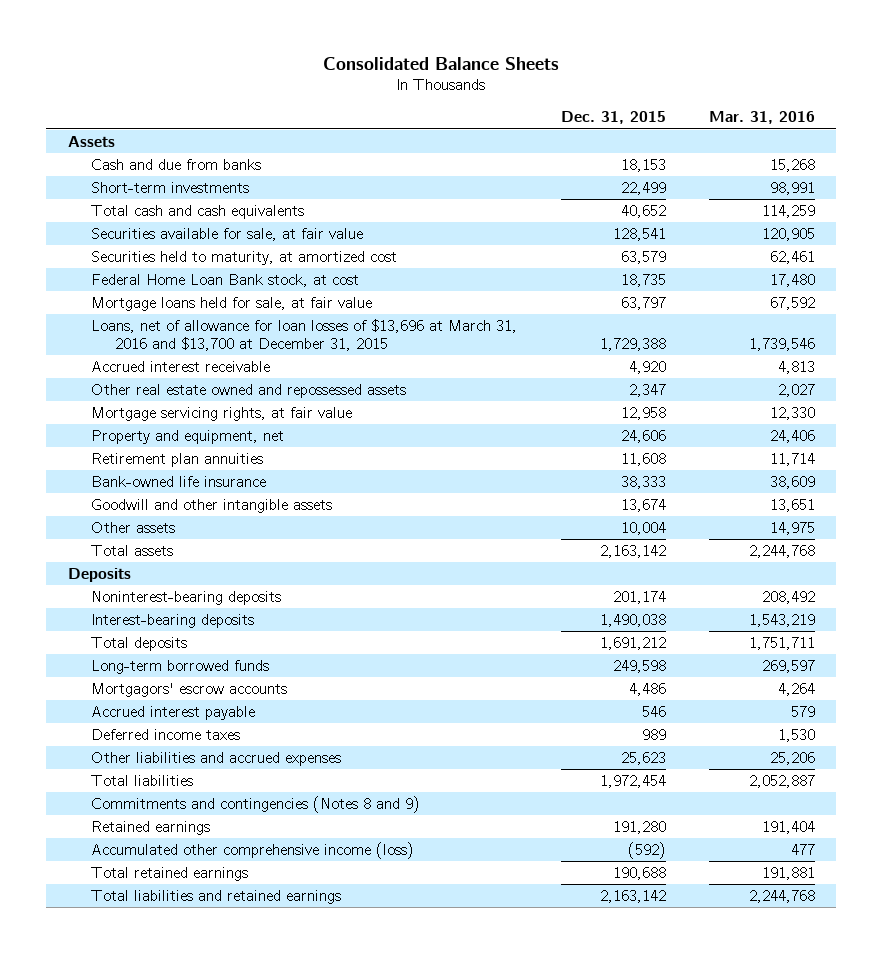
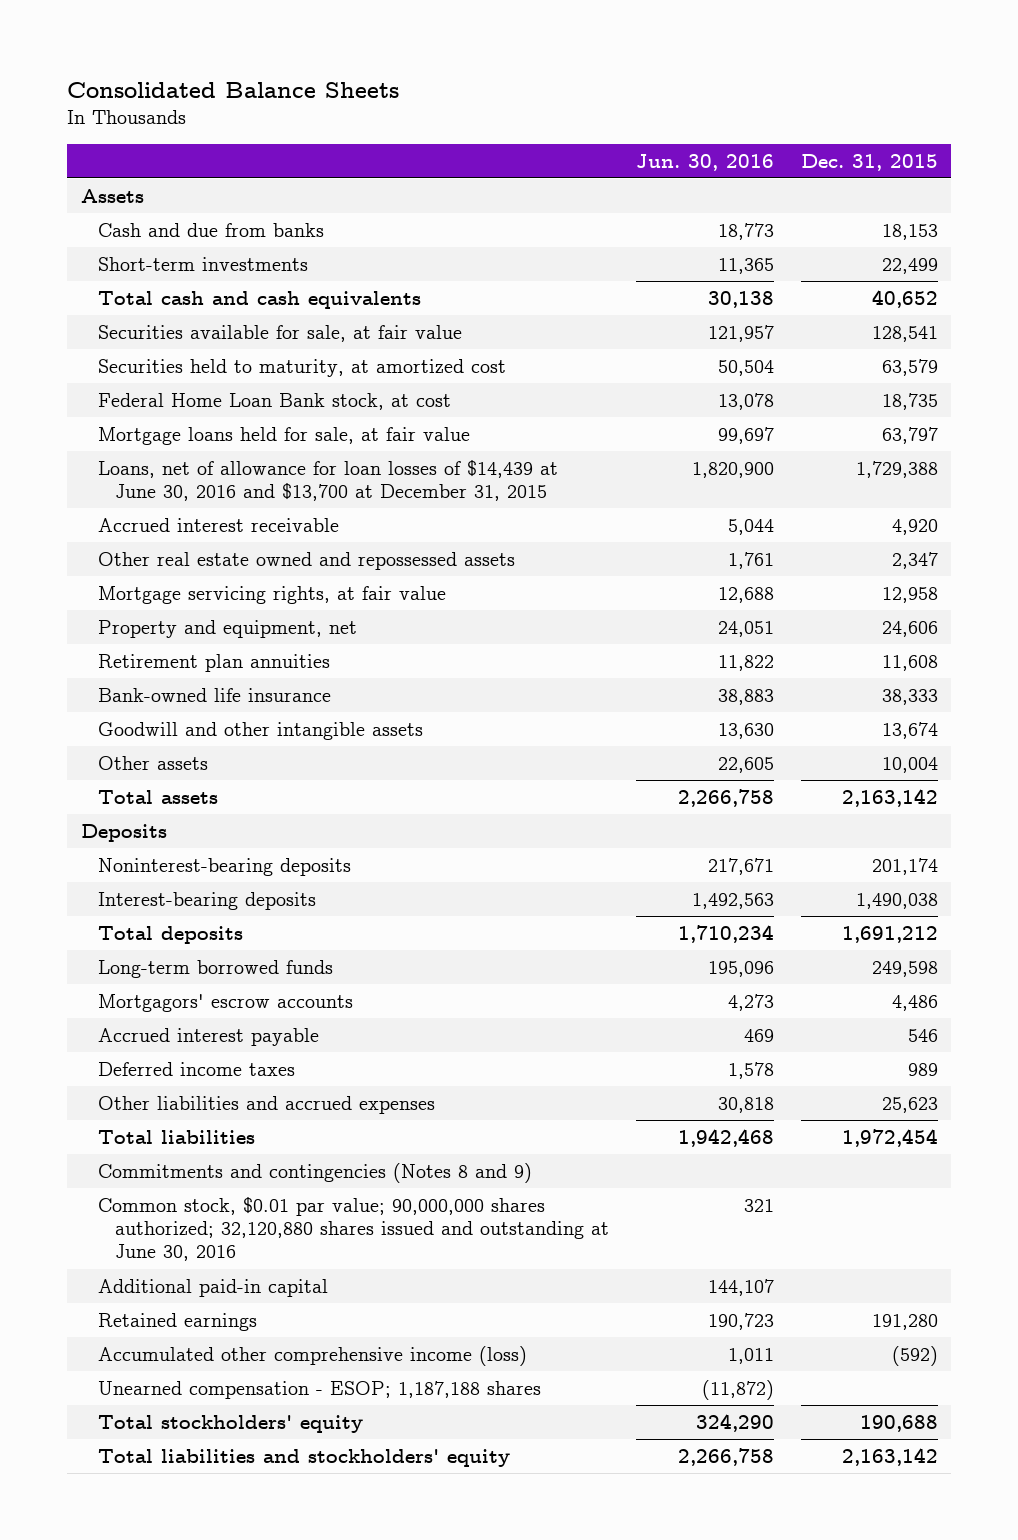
[708,111,815,125] Mar. 31, 2016 -> none
none -> [635,153,774,171] Jun. 30, 2016
[91,319,518,351] Loans, net of allowance for loan losses of $13,696 at March 31, 2016 and $13,700 at December 31, 2015 -> [97,459,558,502] Loans, net of allowance for loan losses of $14,439 at June 30, 2016 and $13,700 at December 31, 2015
none -> [97,1196,609,1262] Common stock, $0.01 par value; 90,000,000 shares authorized; 32,120,880 shares issued and outstanding at June 30, 2016
none -> [97,1278,328,1297] Additional paid-in capital
none -> [97,1380,541,1399] Unearned compensation - ESOP; 1,187,188 shares
[91,867,249,882] Total retained earnings -> [97,1414,363,1433] Total stockholders' equity
[91,890,342,905] Total liabilities and retained earnings -> [97,1448,510,1467] Total liabilities and stockholders' equity

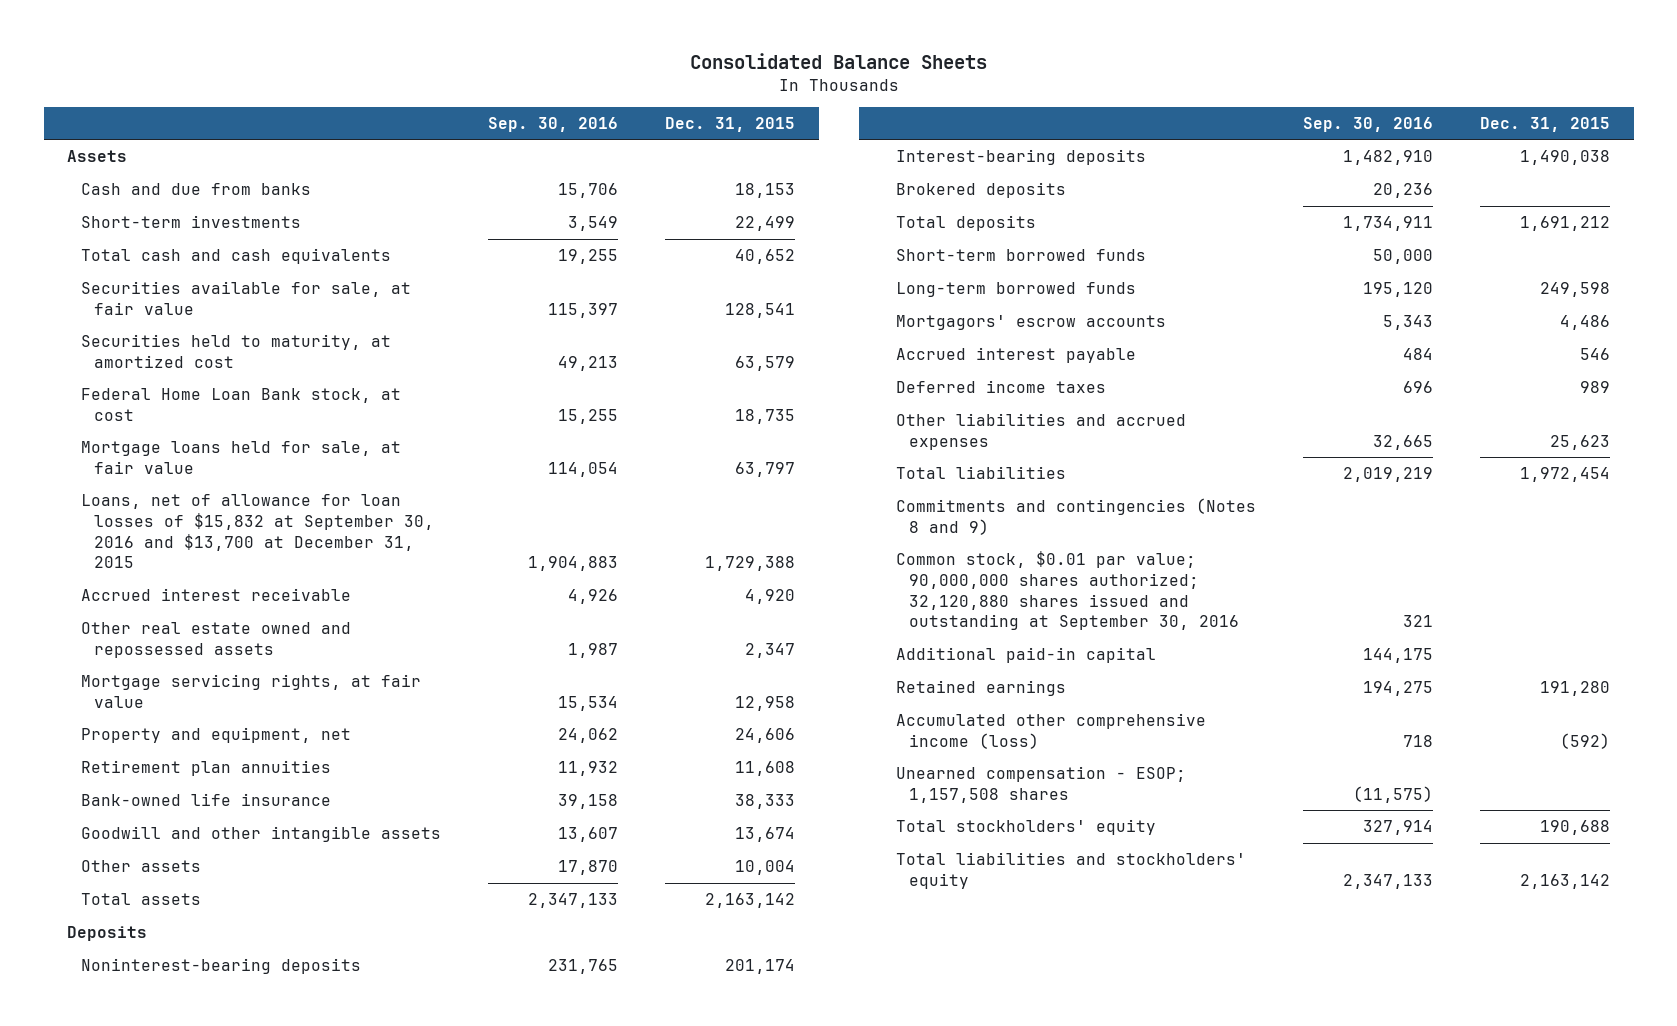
[635,153,774,171] Jun. 30, 2016 -> none
none -> [487,116,618,132] Sep. 30, 2016
[97,459,558,502] Loans, net of allowance for loan losses of $14,439 at June 30, 2016 and $13,700 at December 31, 2015 -> [80,494,435,569] Loans, net of allowance for loan losses of $15,832 at September 30, 2016 and $13,700 at December 31, 2015
none -> [895,182,1066,199] Brokered deposits
none -> [895,249,1146,262] Short-term borrowed funds
[97,1196,609,1262] Common stock, $0.01 par value; 90,000,000 shares authorized; 32,120,880 shares issued and outstanding at June 30, 2016 -> [895,551,1240,631] Common stock, $0.01 par value; 90,000,000 shares authorized; 32,120,880 shares issued and outstanding at September 30, 2016
[97,1380,541,1399] Unearned compensation - ESOP; 1,187,188 shares -> [895,766,1186,803] Unearned compensation - ESOP; 1,157,508 shares

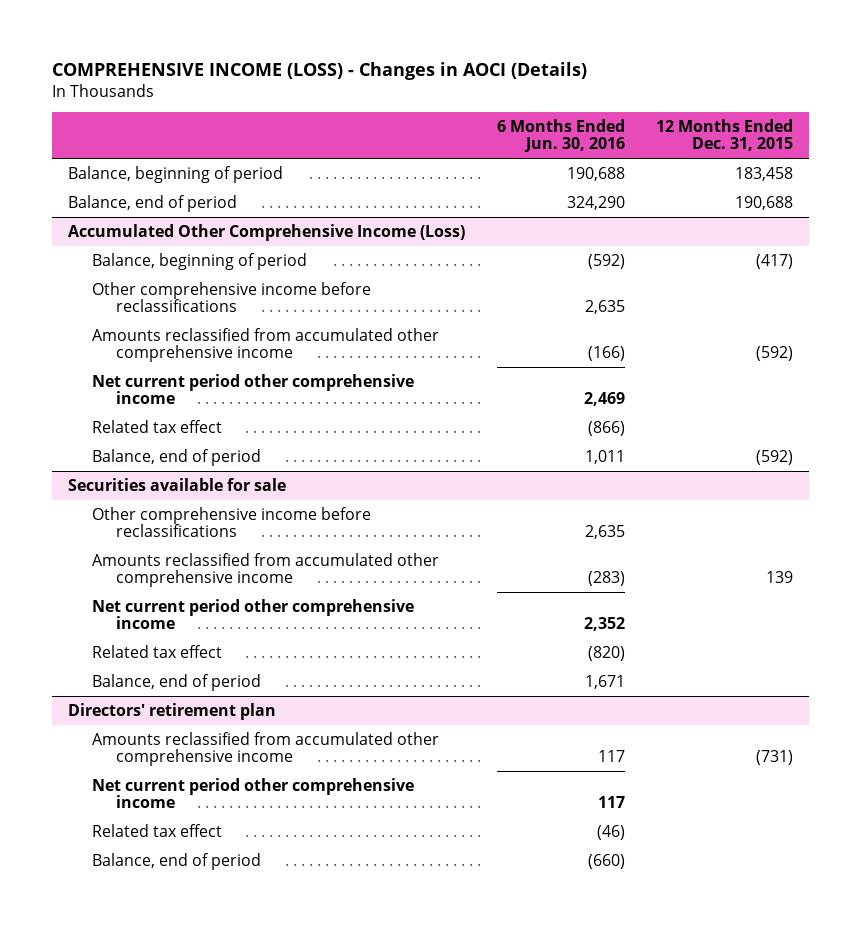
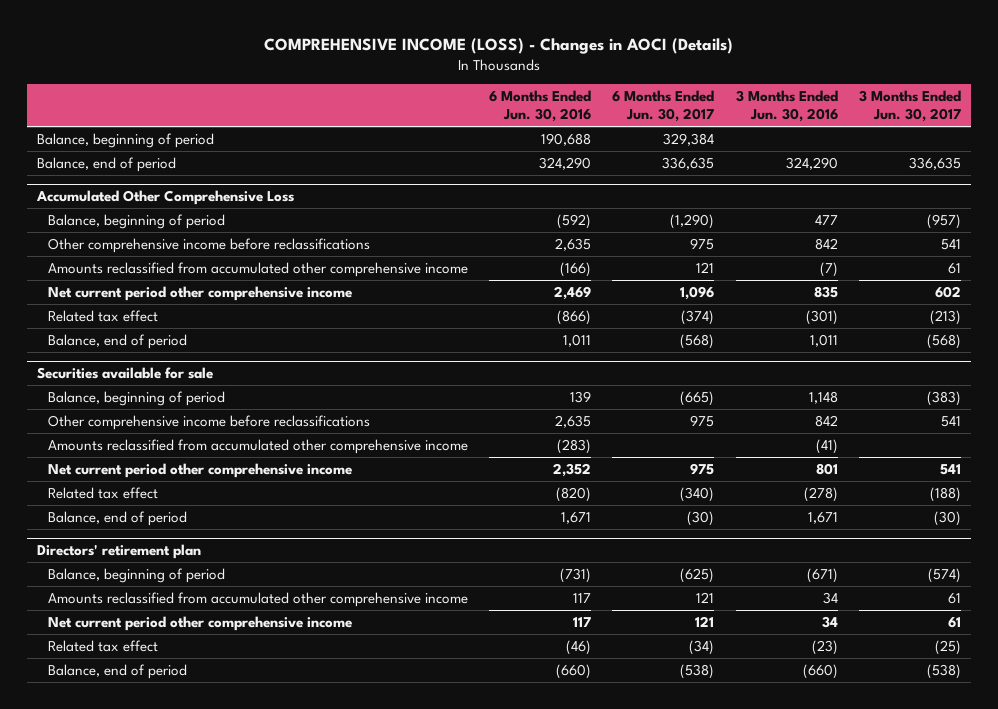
[656,118,794,152] 12 Months Ended Dec. 31, 2015 -> none
none -> [612,90,715,123] 6 Months Ended Jun. 30, 2017
none -> [735,90,838,123] 3 Months Ended Jun. 30, 2016
none -> [858,90,961,123] 3 Months Ended Jun. 30, 2017
[68,223,466,241] Accumulated Other Comprehensive Income (Loss) -> [36,189,295,205] Accumulated Other Comprehensive Loss
none -> [47,390,225,406] Balance, beginning of period
none -> [47,567,225,583] Balance, beginning of period

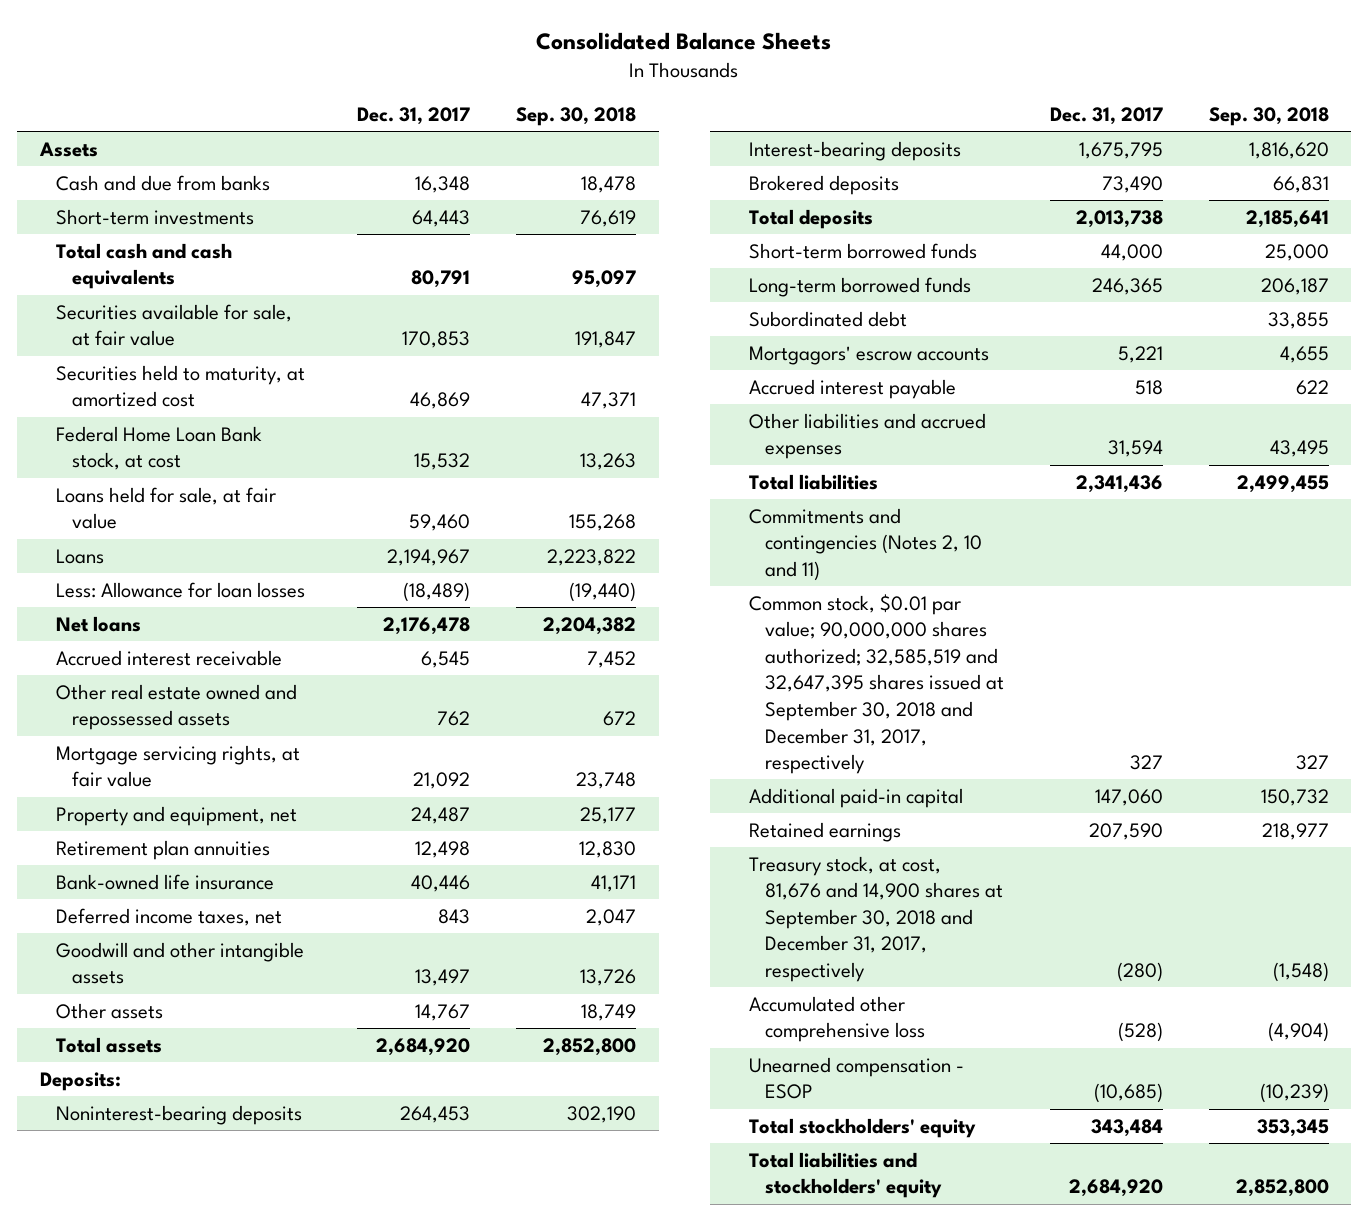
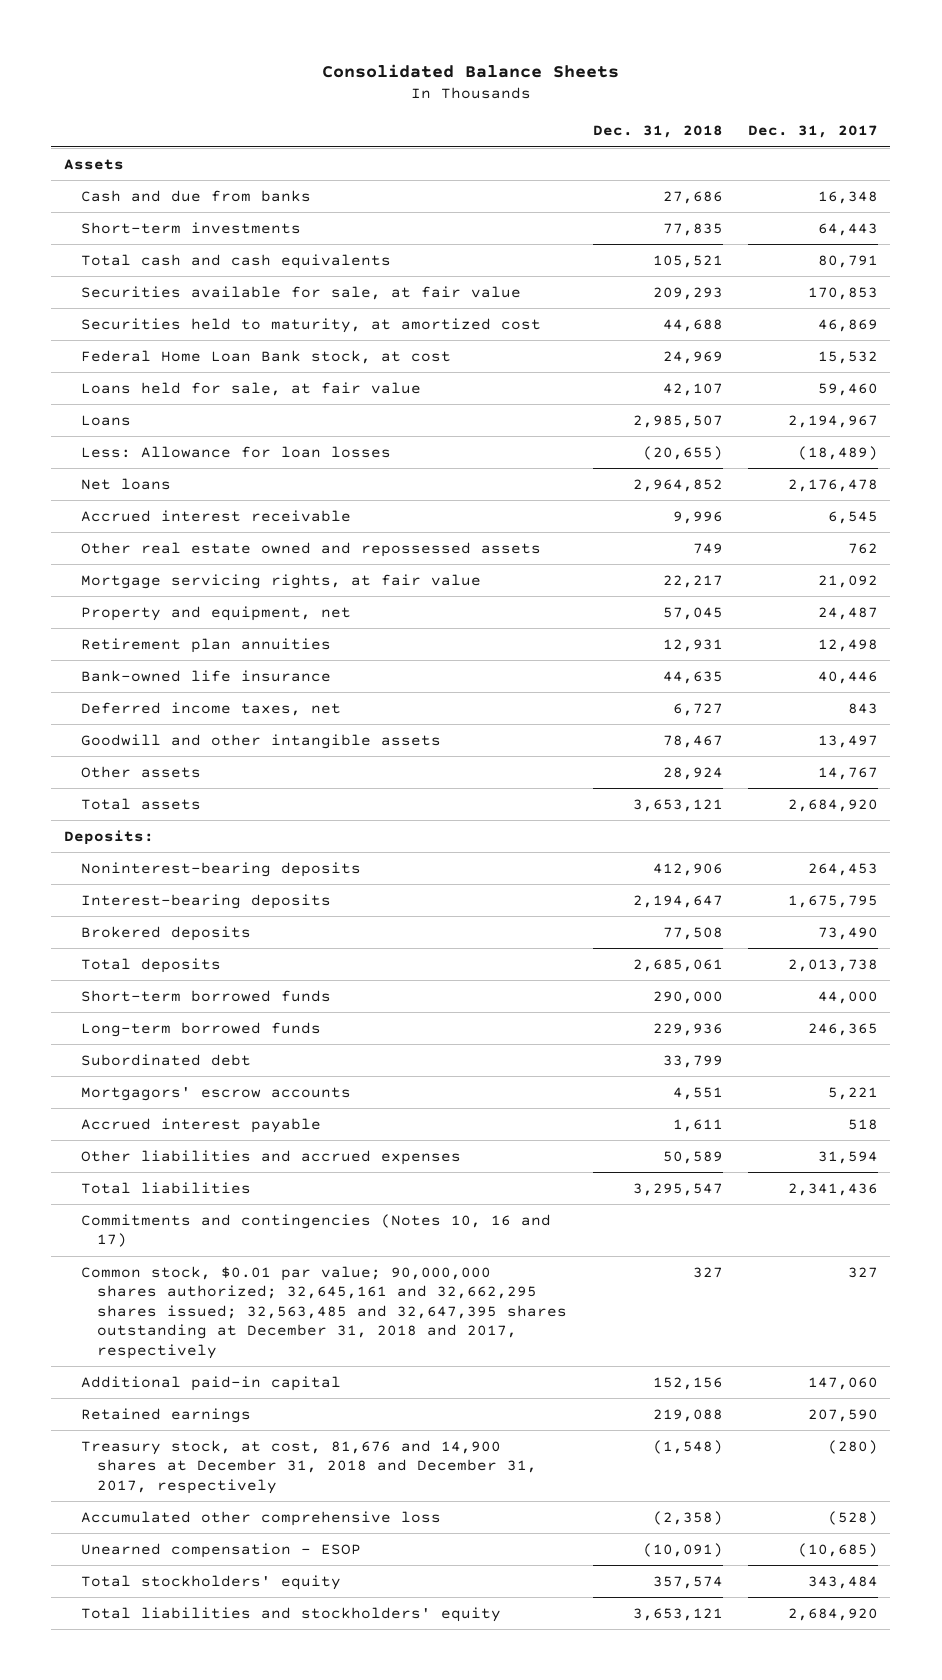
[515,106,636,126] Sep. 30, 2018 -> none
none -> [592,125,723,139] Dec. 31, 2018
[748,507,983,581] Commitments and contingencies (Notes 2, 10 and 11) -> [80,1213,551,1248] Commitments and contingencies (Notes 10, 16 and 17)
[748,593,1005,775] Common stock, $0.01 par value; 90,000,000 shares authorized; 32,585,519 and 32,647,395 shares issued at September 30, 2018 and December 31, 2017, respectively -> [80,1265,568,1359] Common stock, $0.01 par value; 90,000,000 shares authorized; 32,645,161 and 32,662,295 shares issued; 32,563,485 and 32,647,395 shares outstanding at December 31, 2018 and 2017, respectively
[748,855,1004,983] Treasury stock, at cost, 81,676 and 14,900 shares at September 30, 2018 and December 31, 2017, respectively -> [80,1439,538,1494] Treasury stock, at cost, 81,676 and 14,900 shares at December 31, 2018 and December 31, 2017, respectively

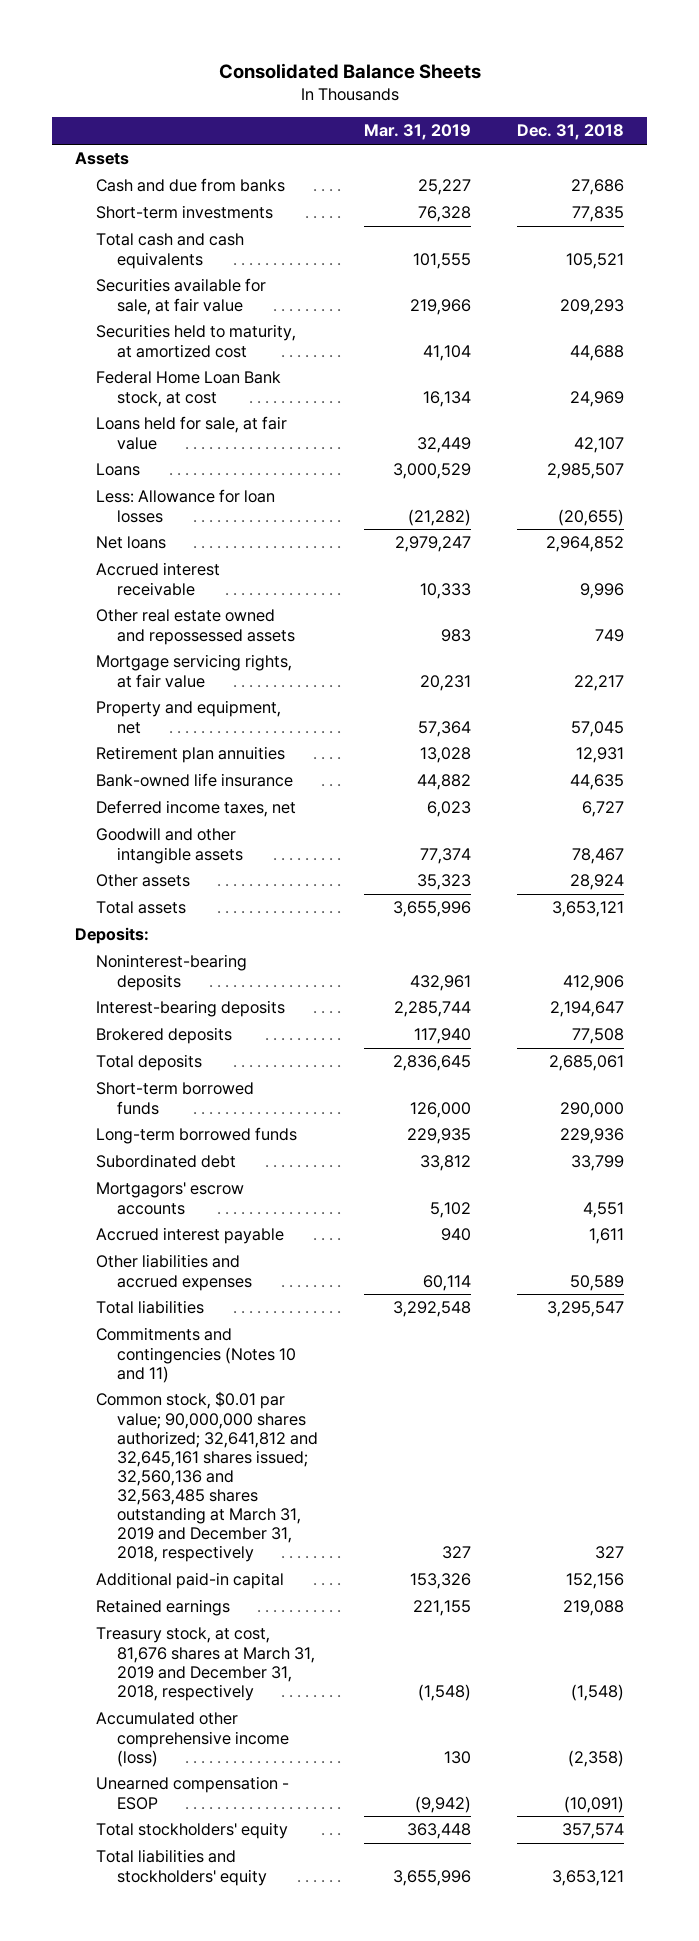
[747,125,878,139] Dec. 31, 2017 -> none
none -> [364,124,472,141] Mar. 31, 2019
[80,1213,551,1248] Commitments and contingencies (Notes 10, 16 and 17) -> [96,1327,297,1383] Commitments and contingencies (Notes 10 and 11)
[80,1265,568,1359] Common stock, $0.01 par value; 90,000,000 shares authorized; 32,645,161 and 32,662,295 shares issued; 32,563,485 and 32,647,395 shares outstanding at December 31, 2018 and 2017, respectively -> [96,1391,319,1563] Common stock, $0.01 par value; 90,000,000 shares authorized; 32,641,812 and 32,645,161 shares issued; 32,560,136 and 32,563,485 shares outstanding at March 31, 2019 and December 31, 2018, respectively
[80,1439,538,1494] Treasury stock, at cost, 81,676 and 14,900 shares at December 31, 2018 and December 31, 2017, respectively -> [96,1627,316,1701] Treasury stock, at cost, 81,676 shares at March 31, 2019 and December 31, 2018, respectively
[80,1510,441,1526] Accumulated other comprehensive loss -> [96,1712,290,1767] Accumulated other comprehensive income (loss)

